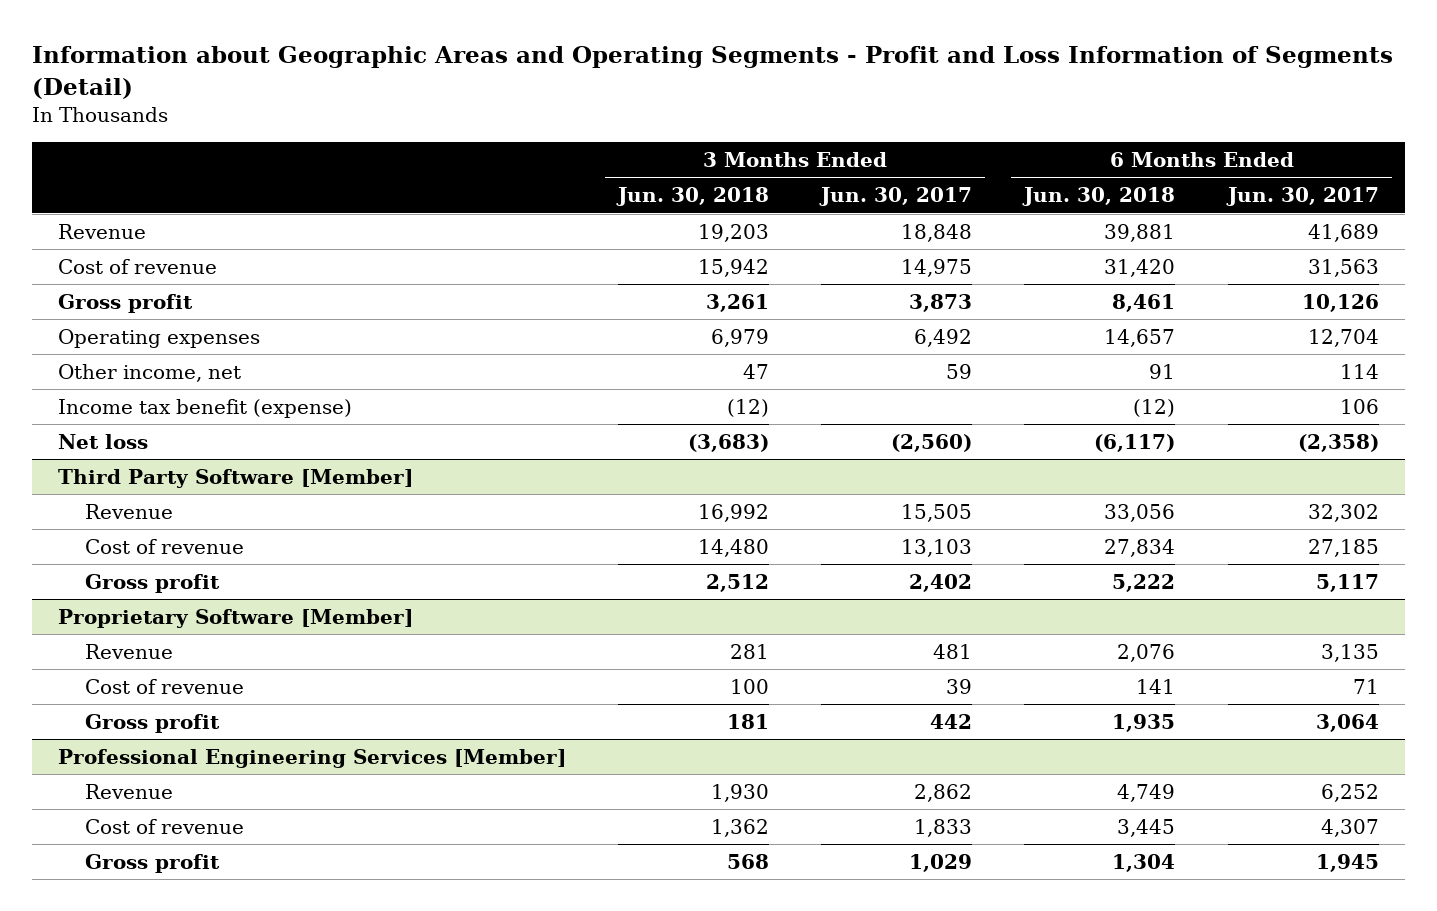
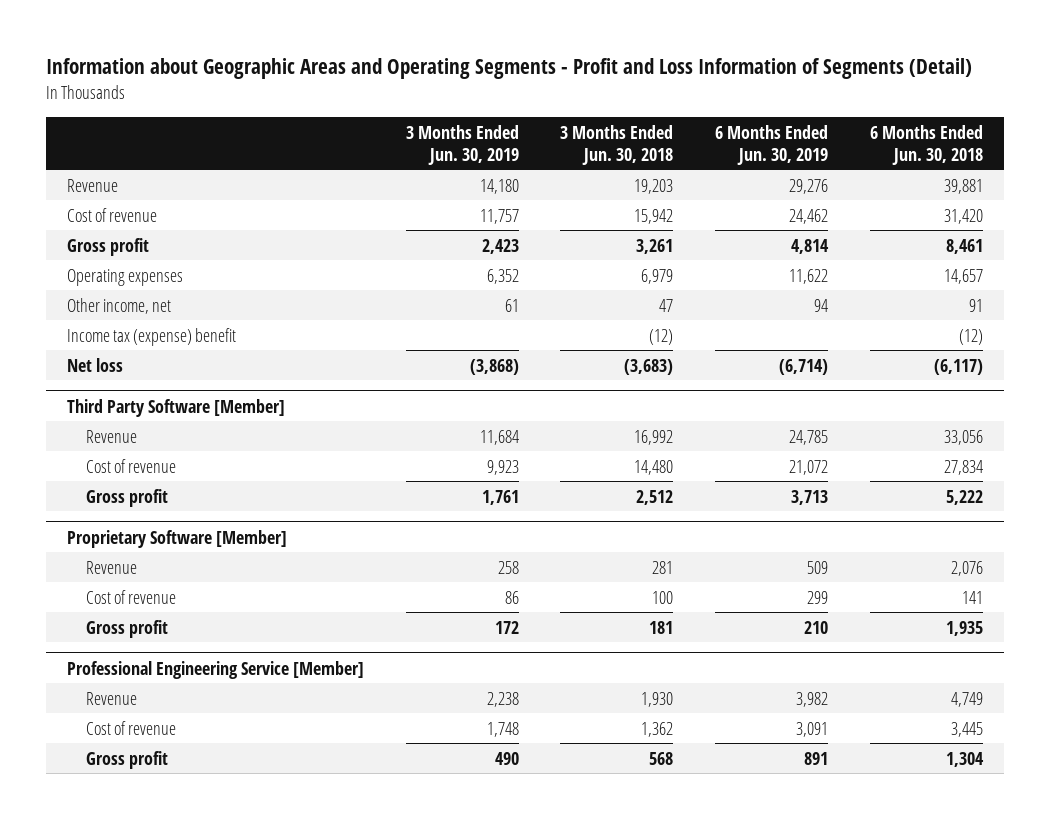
[819,187,973,207] Jun. 30, 2017 -> none
[1225,187,1379,207] Jun. 30, 2017 -> none
none -> [405,124,519,165] 3 Months Ended Jun. 30, 2019
none -> [715,124,829,165] 6 Months Ended Jun. 30, 2019
[58,398,353,418] Income tax benefit (expense) -> [66,327,236,346] Income tax (expense) benefit
[58,748,567,768] Professional Engineering Services [Member] -> [66,660,364,679] Professional Engineering Service [Member]

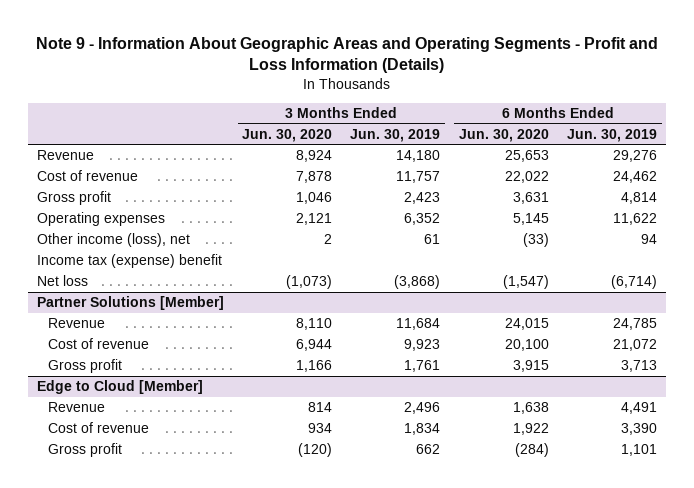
[45,58,972,80] Information about Geographic Areas and Operating Segments - Profit and Loss Information of Segments (Detail) -> [35,36,658,74] Note 9 - Information About Geographic Areas and Operating Segments - Profit and Loss Information (Details)
[560,124,674,165] 3 Months Ended Jun. 30, 2018 -> none
[869,124,983,165] 6 Months Ended Jun. 30, 2018 -> none
none -> [242,128,333,142] Jun. 30, 2020
none -> [458,128,549,142] Jun. 30, 2020
[66,297,171,314] Other income, net -> [36,233,190,248] Other income (loss), net
[66,398,285,417] Third Party Software [Member] -> none
none -> [36,296,224,311] Partner Solutions [Member]
[66,529,287,548] Proprietary Software [Member] -> none
[66,660,364,679] Professional Engineering Service [Member] -> none
[86,691,138,705] Revenue -> none
[86,720,177,735] Cost of revenue -> none
[86,750,169,769] Gross profit -> none
none -> [36,380,203,395] Edge to Cloud [Member]
[497,560,519,574] 258 -> [404,402,441,415] 2,496
[807,560,829,574] 509 -> [621,402,658,415] 4,491
[504,590,519,604] 86 -> [404,423,441,436] 1,834
[807,590,829,604] 299 -> [621,423,658,436] 3,390
[494,620,519,634] 172 -> [416,444,441,455] 662
[804,620,829,634] 210 -> [621,444,658,457] 1,101

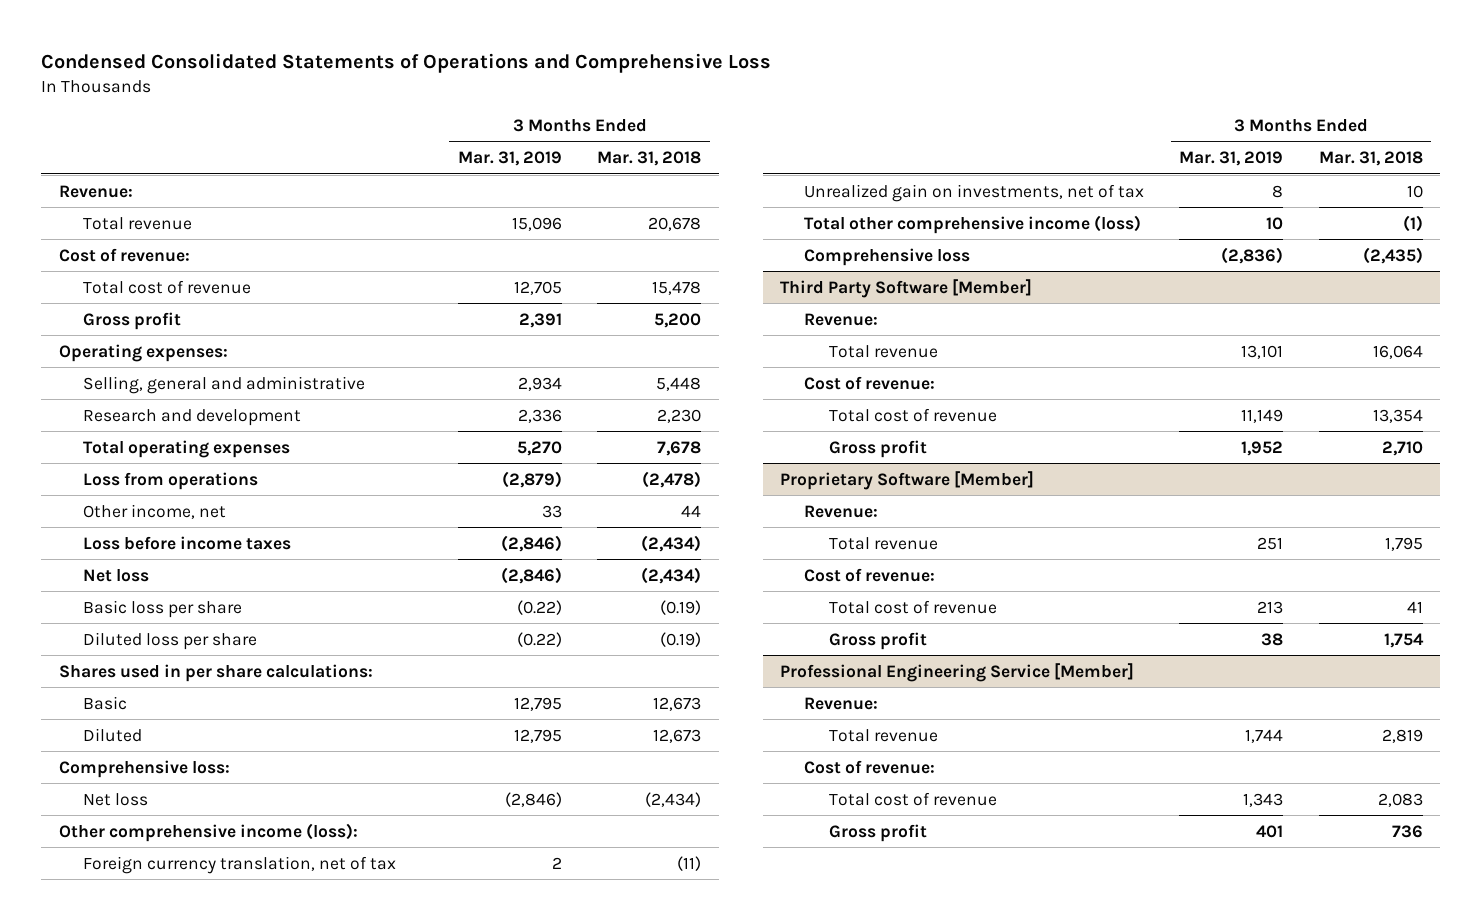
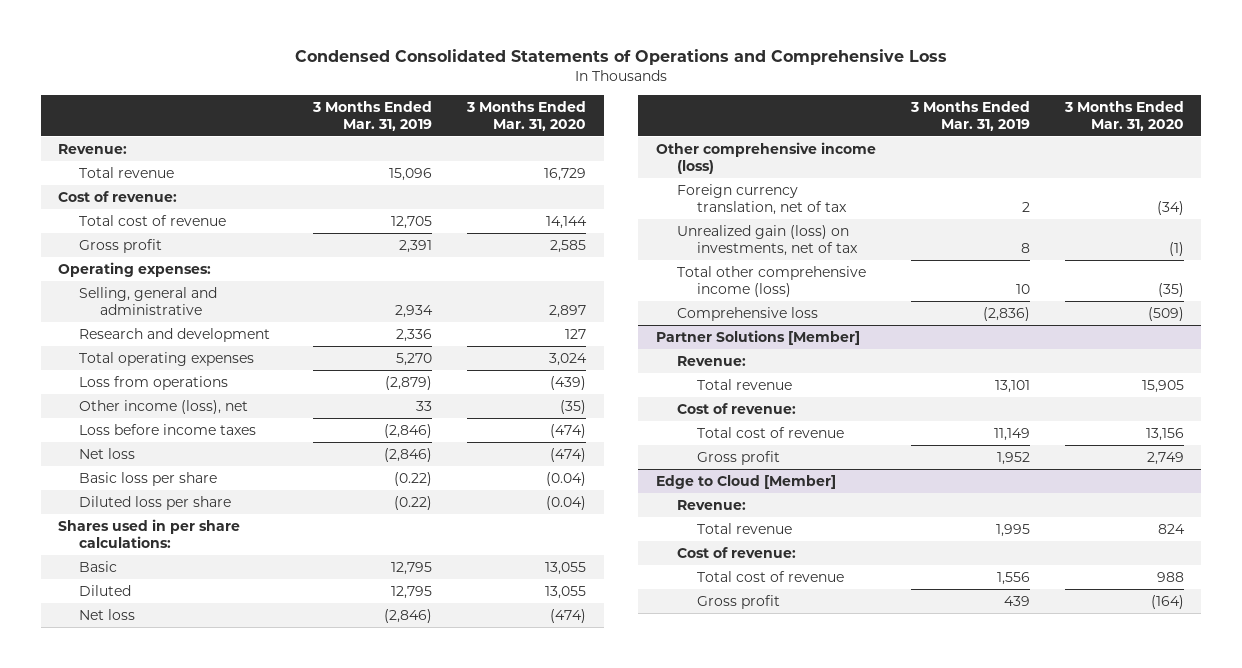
[597,151,702,167] Mar. 31, 2018 -> none
none -> [466,101,587,131] 3 Months Ended Mar. 31, 2020
[83,503,227,519] Other income, net -> [79,400,249,415] Other income (loss), net
[58,759,230,778] Comprehensive loss: -> none
[58,822,358,842] Other comprehensive income (loss): -> [655,142,876,174] Other comprehensive income (loss)
[804,183,1145,202] Unrealized gain on investments, net of tax -> [676,225,859,256] Unrealized gain (loss) on investments, net of tax
[780,278,1033,298] Third Party Software [Member] -> none
none -> [655,330,860,346] Partner Solutions [Member]
[780,470,1035,490] Proprietary Software [Member] -> none
[804,504,879,518] Revenue: -> none
[828,536,938,550] Total revenue -> none
[804,567,936,582] Cost of revenue: -> none
[828,599,997,614] Total cost of revenue -> none
[828,631,927,650] Gross profit -> none
[780,662,1135,682] Professional Engineering Service [Member] -> none
none -> [655,475,836,490] Edge to Cloud [Member]
[1245,728,1284,743] 1,744 -> [995,524,1030,538] 1,995
[1243,792,1284,807] 1,343 -> [996,572,1030,586] 1,556
[1256,824,1284,838] 401 -> [1003,596,1030,607] 439

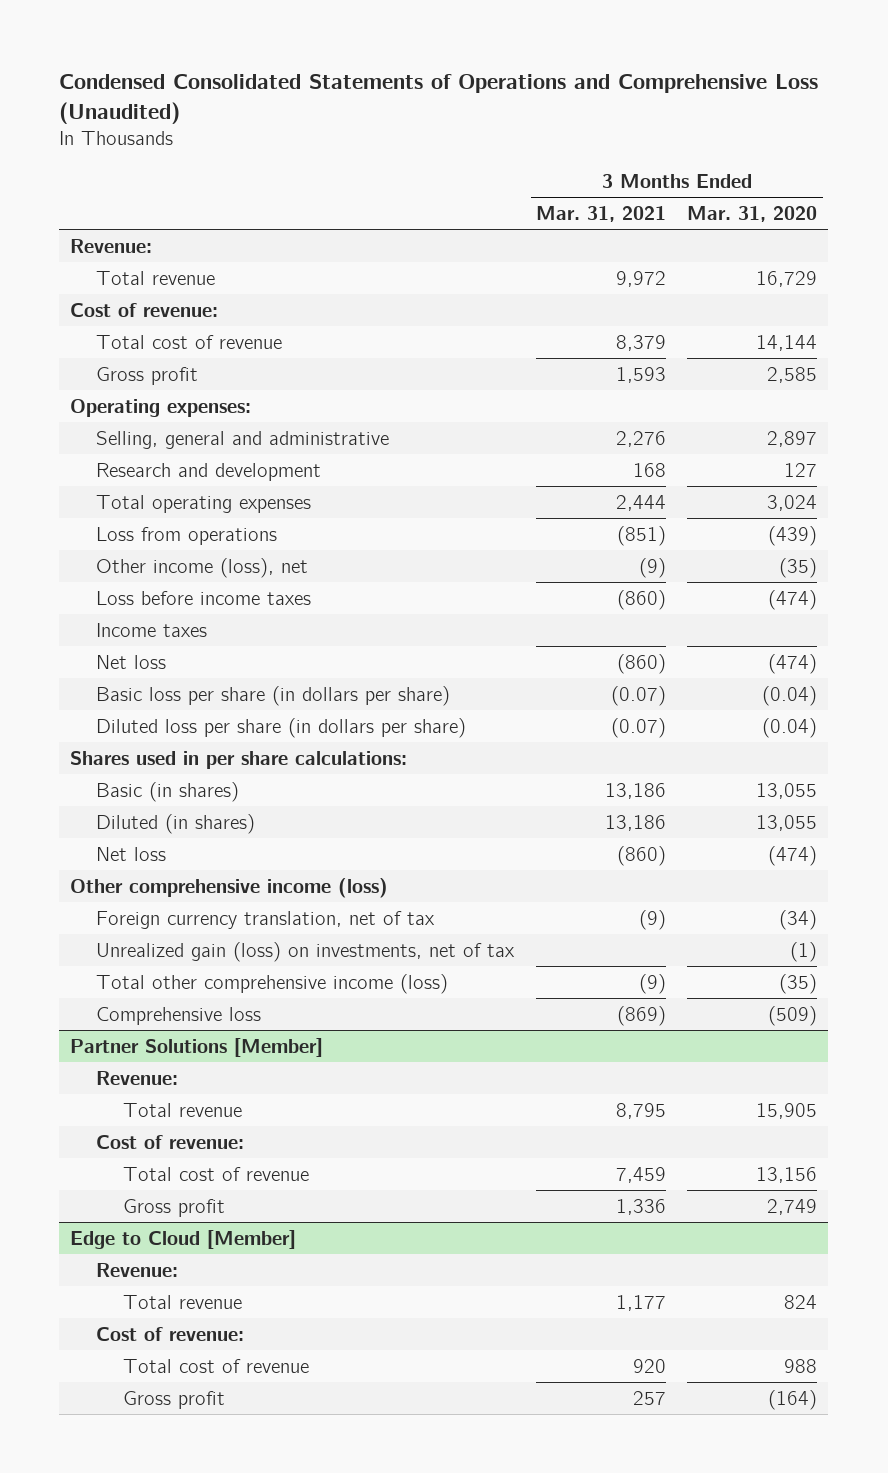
[294,49,947,66] Condensed Consolidated Statements of Operations and Comprehensive Loss -> [59,74,819,125] Condensed Consolidated Statements of Operations and Comprehensive Loss (Unaudited)
[312,101,433,131] 3 Months Ended Mar. 31, 2019 -> none
none -> [535,205,666,222] Mar. 31, 2021
none -> [96,622,208,637] Income taxes
[79,472,218,487] Basic loss per share -> [96,685,451,706] Basic loss per share (in dollars per share)
[79,496,232,511] Diluted loss per share -> [96,717,467,738] Diluted loss per share (in dollars per share)
[79,561,118,573] Basic -> [96,781,240,802] Basic (in shares)
[79,585,132,597] Diluted -> [96,813,256,834] Diluted (in shares)

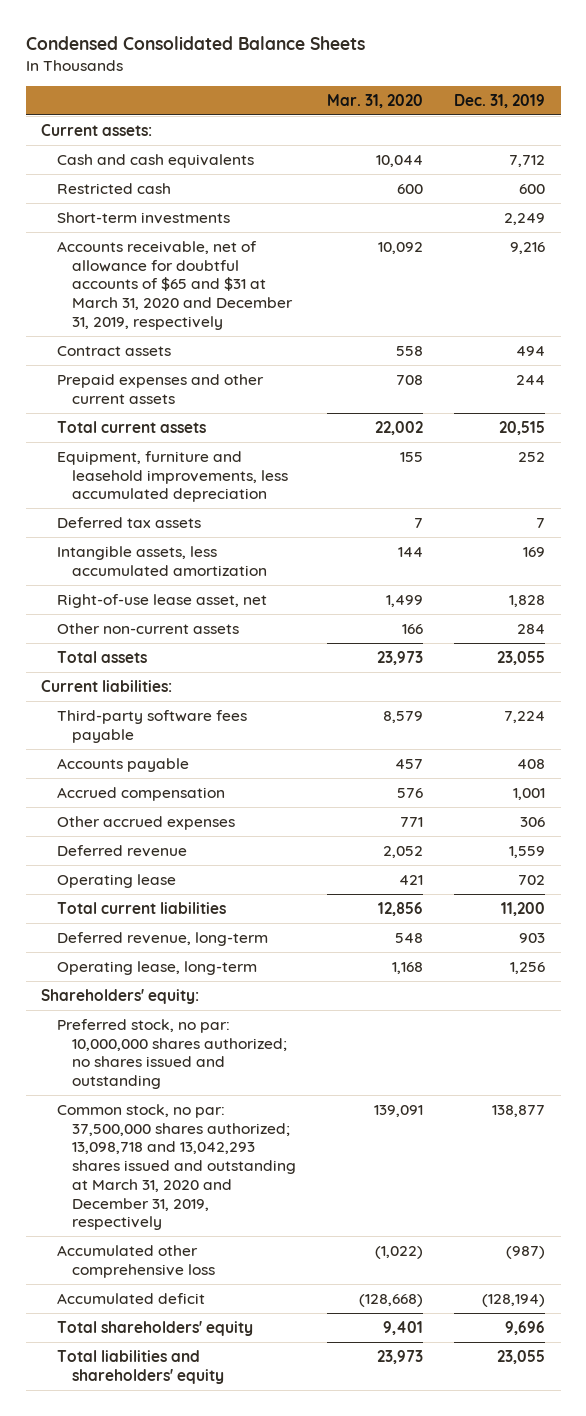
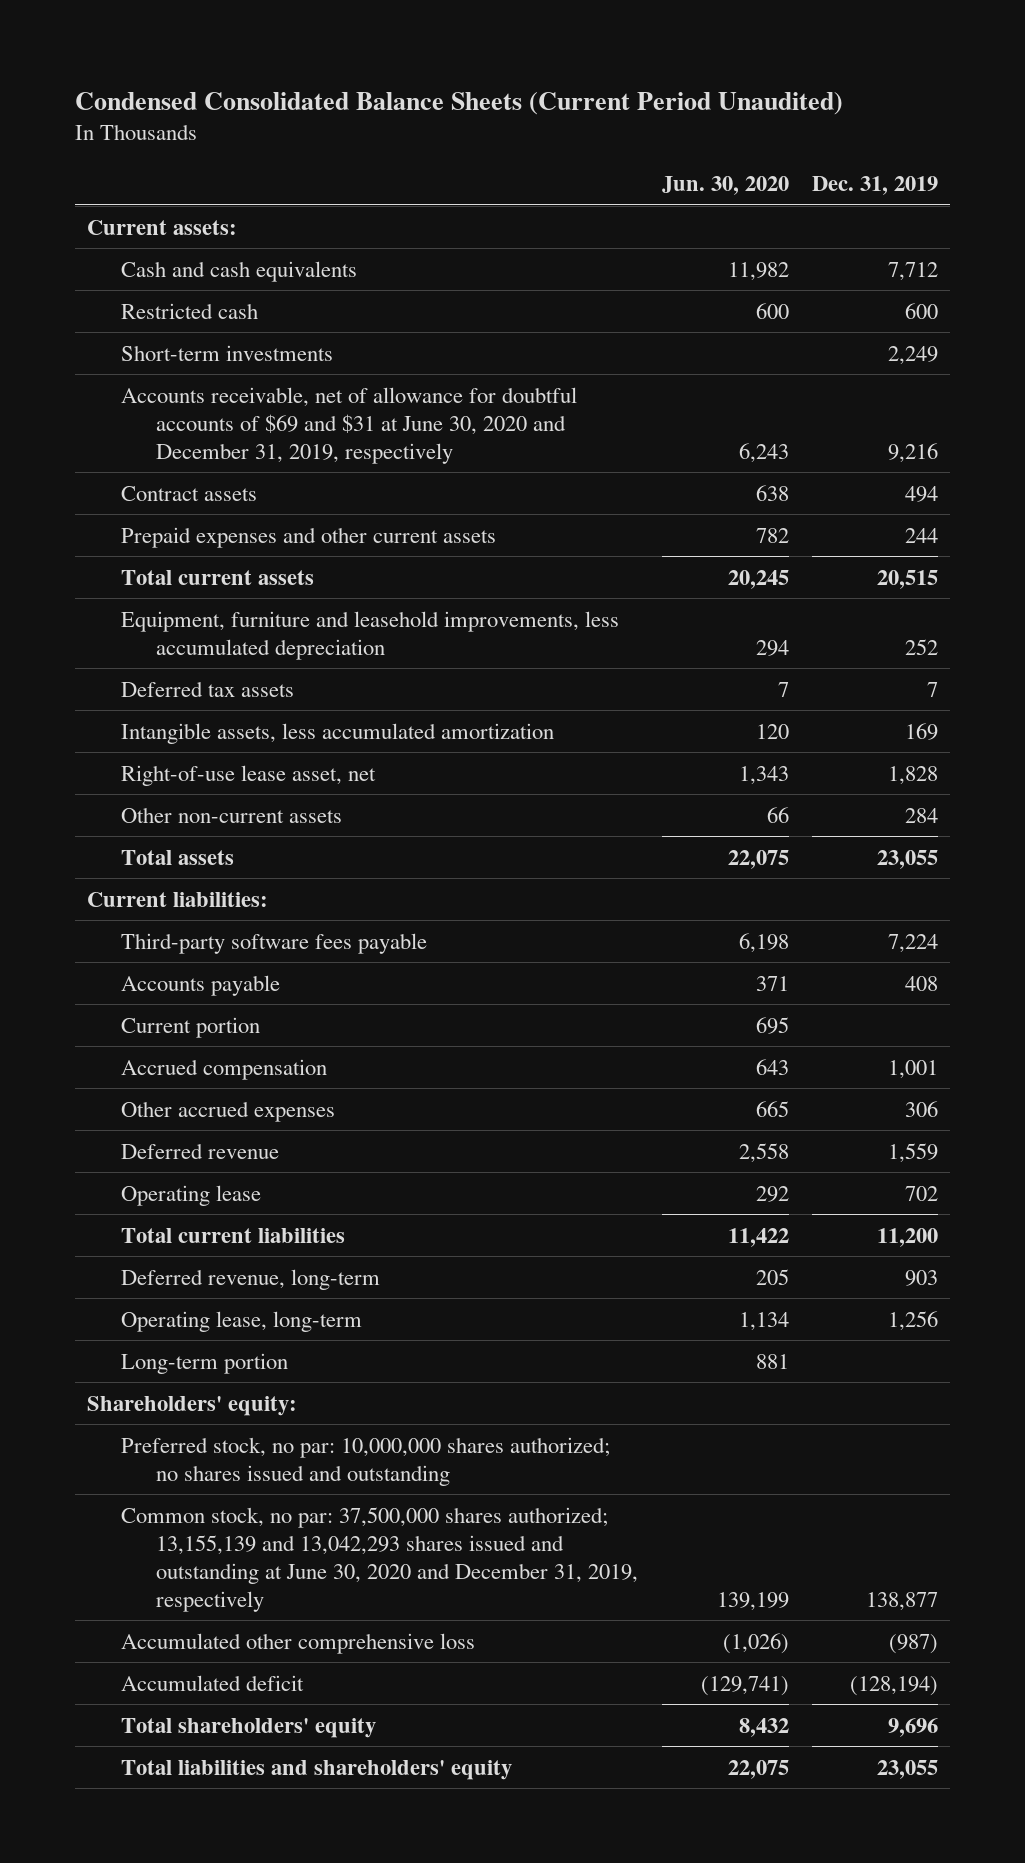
[25,35,365,50] Condensed Consolidated Balance Sheets -> [74,91,843,115] Condensed Consolidated Balance Sheets (Current Period Unaudited)
[327,93,424,108] Mar. 31, 2020 -> none
none -> [661,176,789,196] Jun. 30, 2020
[56,240,294,330] Accounts receivable, net of allowance for doubtful accounts of $65 and $31 at March 31, 2020 and December 31, 2019, respectively -> [121,386,578,464] Accounts receivable, net of allowance for doubtful accounts of $69 and $31 at June 30, 2020 and December 31, 2019, respectively
none -> [121,1016,261,1038] Current portion
none -> [121,1352,289,1374] Long-term portion
[56,1103,297,1231] Common stock, no par: 37,500,000 shares authorized; 13,098,718 and 13,042,293 shares issued and outstanding at March 31, 2020 and December 31, 2019, respectively -> [121,1506,639,1612] Common stock, no par: 37,500,000 shares authorized; 13,155,139 and 13,042,293 shares issued and outstanding at June 30, 2020 and December 31, 2019, respectively

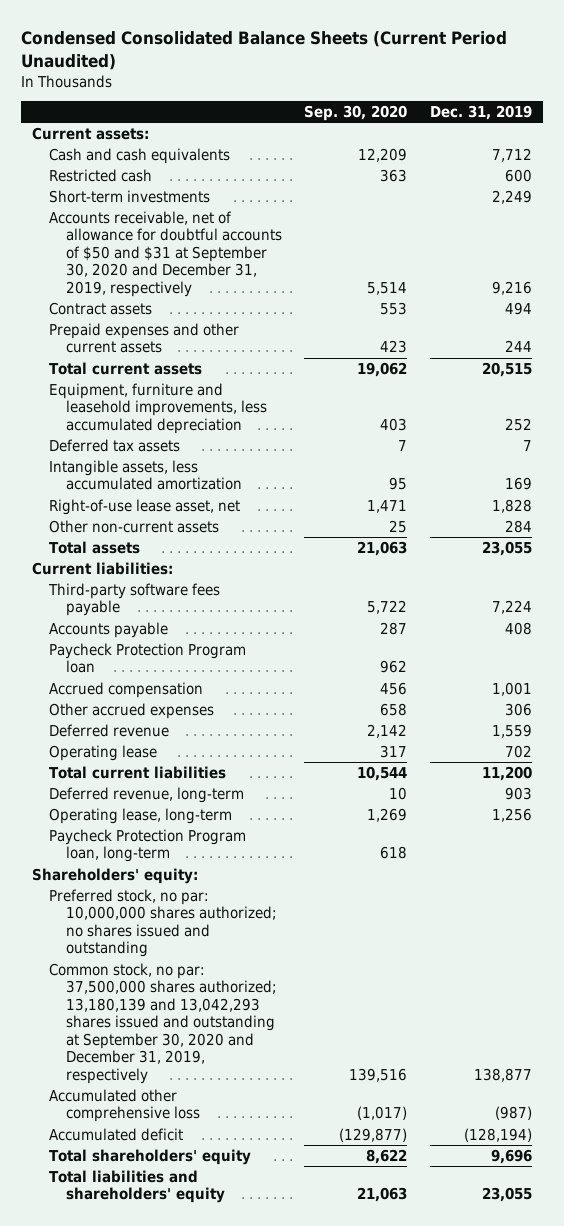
[661,176,789,196] Jun. 30, 2020 -> none
none -> [304,105,408,122] Sep. 30, 2020
[121,386,578,464] Accounts receivable, net of allowance for doubtful accounts of $69 and $31 at June 30, 2020 and December 31, 2019, respectively -> [49,210,282,297] Accounts receivable, net of allowance for doubtful accounts of $50 and $31 at September 30, 2020 and December 31, 2019, respectively
[121,1016,261,1038] Current portion -> [49,642,247,674] Paycheck Protection Program loan
[121,1352,289,1374] Long-term portion -> [49,828,247,863] Paycheck Protection Program loan, long-term
[121,1506,639,1612] Common stock, no par: 37,500,000 shares authorized; 13,155,139 and 13,042,293 shares issued and outstanding at June 30, 2020 and December 31, 2019, respectively -> [49,962,277,1084] Common stock, no par: 37,500,000 shares authorized; 13,180,139 and 13,042,293 shares issued and outstanding at September 30, 2020 and December 31, 2019, respectively

